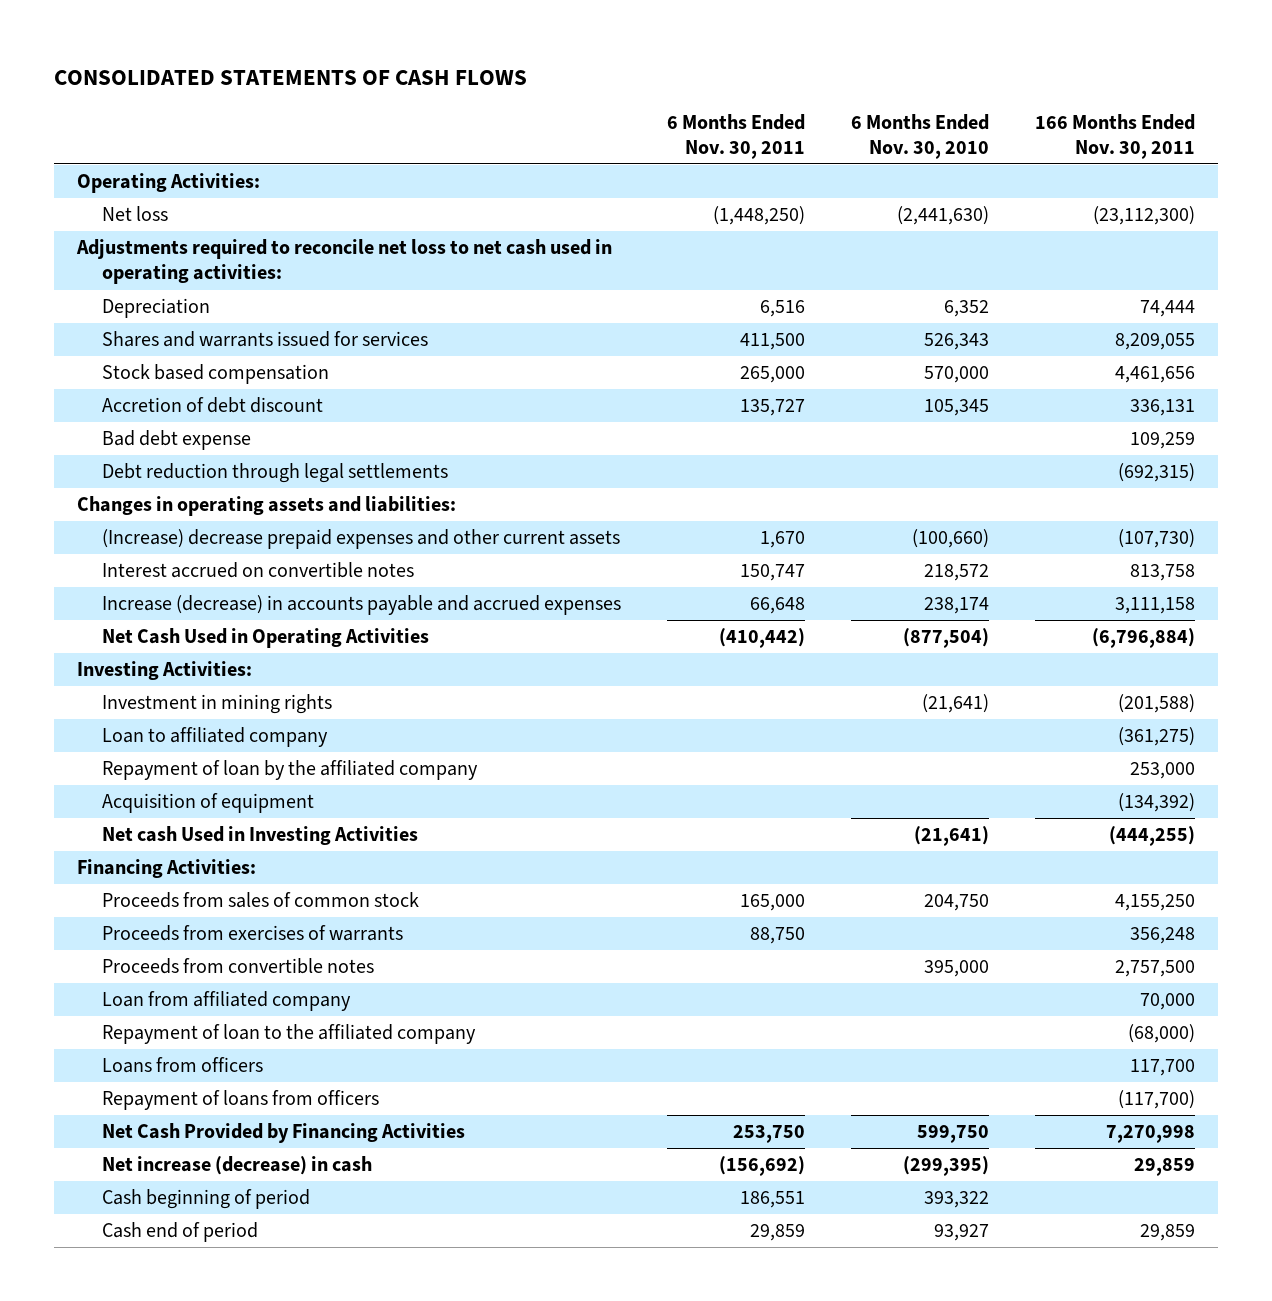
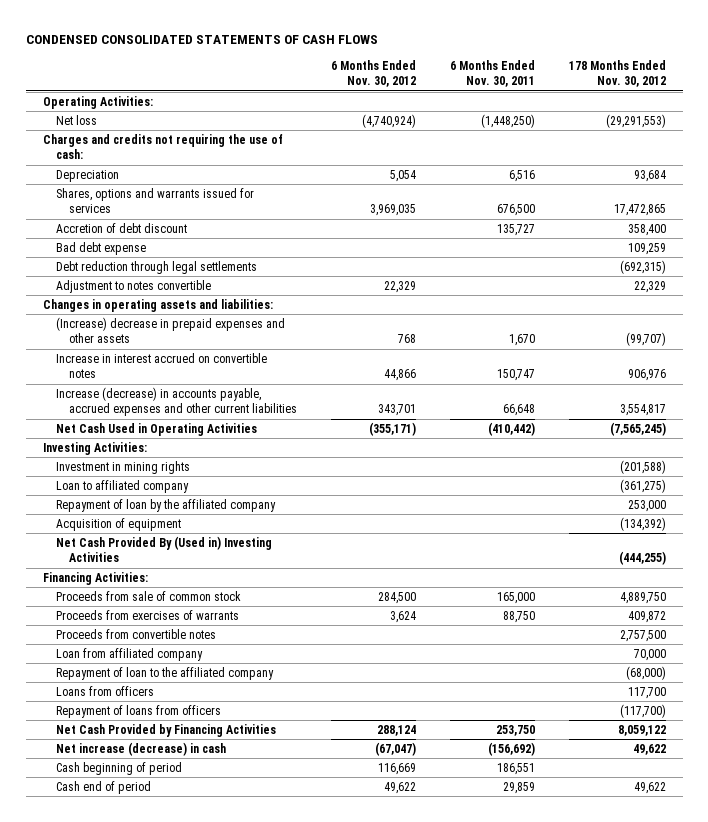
[54,70,528,86] CONSOLIDATED STATEMENTS OF CASH FLOWS -> [25,35,378,45] CONDENSED CONSOLIDATED STATEMENTS OF CASH FLOWS
[851,113,990,159] 6 Months Ended Nov. 30, 2010 -> none
[1034,113,1195,159] 166 Months Ended Nov. 30, 2011 -> none
none -> [330,59,416,88] 6 Months Ended Nov. 30, 2012
none -> [568,59,666,88] 178 Months Ended Nov. 30, 2012
[76,239,613,285] Adjustments required to reconcile net loss to net cash used in operating activities: -> none
none -> [42,133,283,160] Charges and credits not requiring the use of cash:
[102,364,330,385] Stock based compensation -> none
[102,331,429,348] Shares and warrants issued for services -> [55,187,254,214] Shares, options and warrants issued for services
[740,333,806,351] 411,500 -> [496,204,535,217] 676,500
none -> [55,279,211,293] Adjustment to notes convertible
[102,529,621,550] (Increase) decrease prepaid expenses and other current assets -> [55,316,285,344] (Increase) decrease in prepaid expenses and other assets
[102,562,415,579] Interest accrued on convertible notes -> [55,352,267,379] Increase in interest accrued on convertible notes
[102,595,622,616] Increase (decrease) in accounts payable and accrued expenses -> [55,386,297,417] Increase (decrease) in accounts payable, accrued expenses and other current liabilities
[102,826,419,846] Net cash Used in Investing Activities -> [55,535,272,563] Net Cash Provided By (Used in) Investing Activities
[102,892,420,909] Proceeds from sales of common stock -> [55,590,241,601] Proceeds from sale of common stock

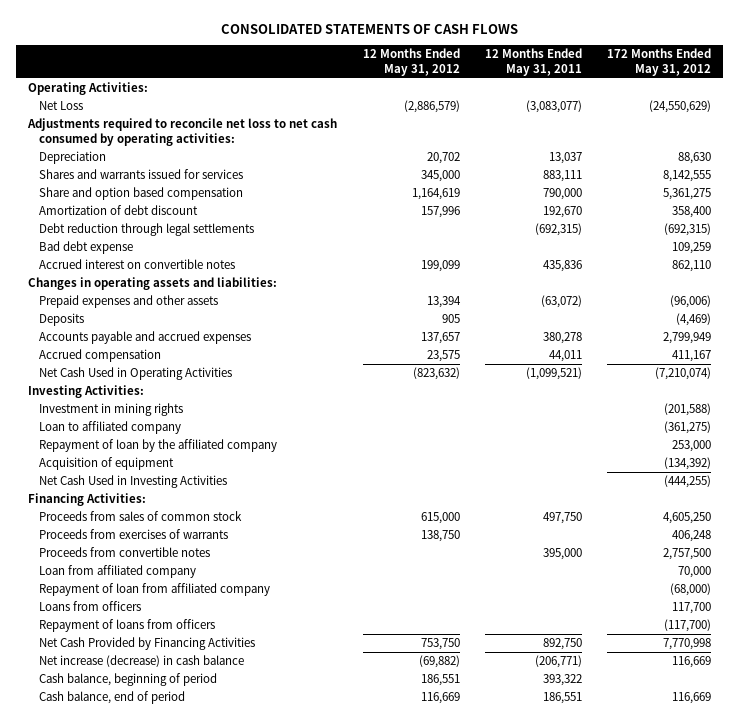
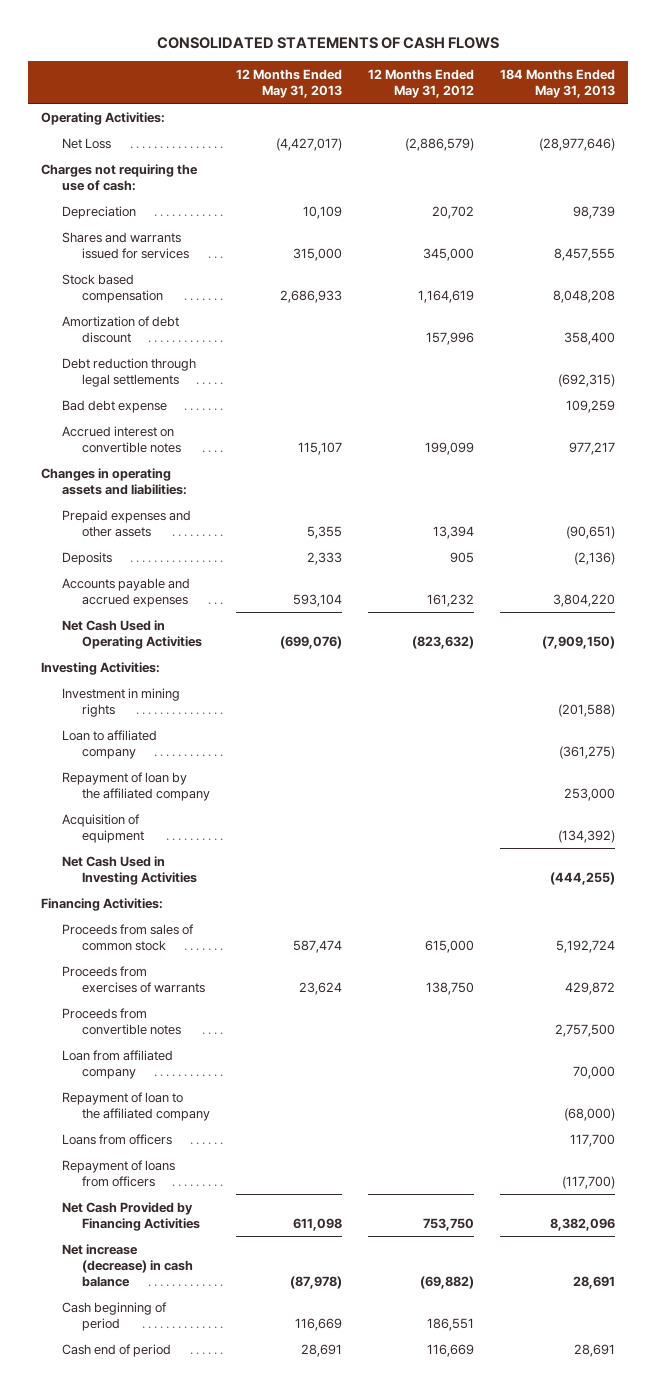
[484,48,582,76] 12 Months Ended May 31, 2011 -> none
[606,48,711,76] 172 Months Ended May 31, 2012 -> none
none -> [236,68,343,98] 12 Months Ended May 31, 2013
none -> [500,68,616,98] 184 Months Ended May 31, 2013
[27,118,338,146] Adjustments required to reconcile net loss to net cash consumed by operating activities: -> none
none -> [40,163,198,191] Charges not requiring the use of cash:
[39,187,244,201] Share and option based compensation -> [61,273,164,303] Stock based compensation
[39,349,162,363] Accrued compensation -> none
[420,332,460,345] 137,657 -> [427,593,475,607] 161,232
[39,583,271,597] Repayment of loan from affiliated company -> [61,1091,211,1121] Repayment of loan to the affiliated company
[39,673,218,687] Cash balance, beginning of period -> [61,1301,167,1331] Cash beginning of period
[39,691,186,705] Cash balance, end of period -> [61,1343,171,1357] Cash end of period

